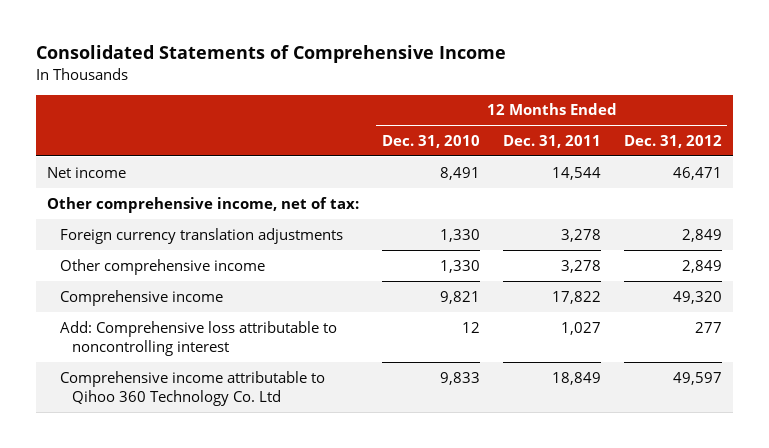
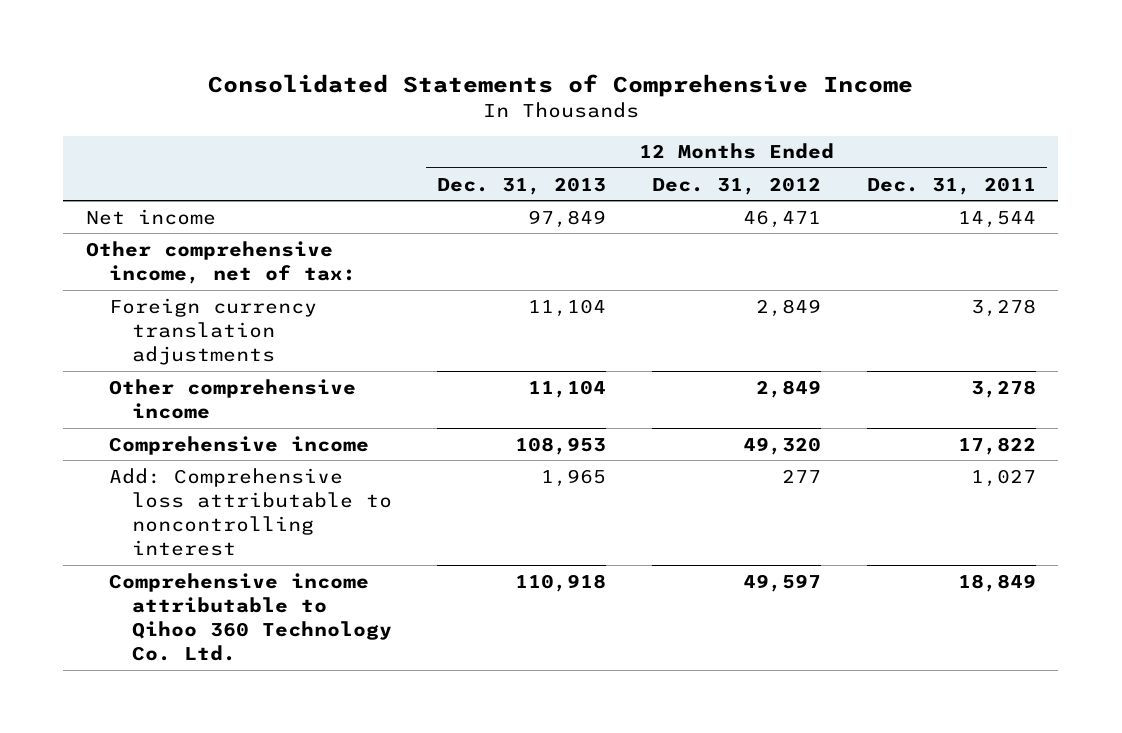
[382,134,481,148] Dec. 31, 2010 -> none
none -> [437,176,607,195] Dec. 31, 2013
[59,370,325,407] Comprehensive income attributable to Qihoo 360 Technology Co. Ltd -> [108,572,392,662] Comprehensive income attributable to Qihoo 360 Technology Co. Ltd.

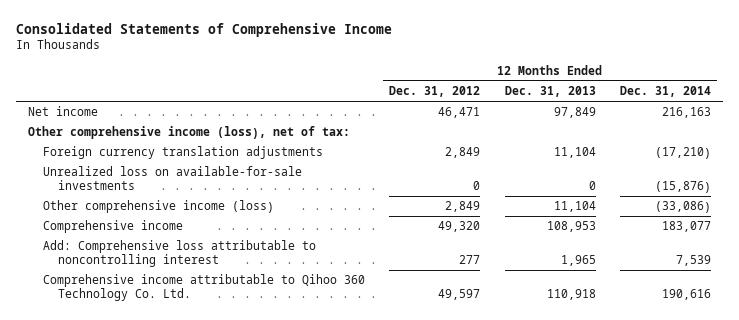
[866,176,1036,195] Dec. 31, 2011 -> none
none -> [619,86,711,98] Dec. 31, 2014
[85,240,356,284] Other comprehensive income, net of tax: -> [28,126,351,140] Other comprehensive income (loss), net of tax:
none -> [43,166,303,190] Unrealized loss on available-for-sale investments
[108,378,356,419] Other comprehensive income -> [43,200,275,214] Other comprehensive income (loss)

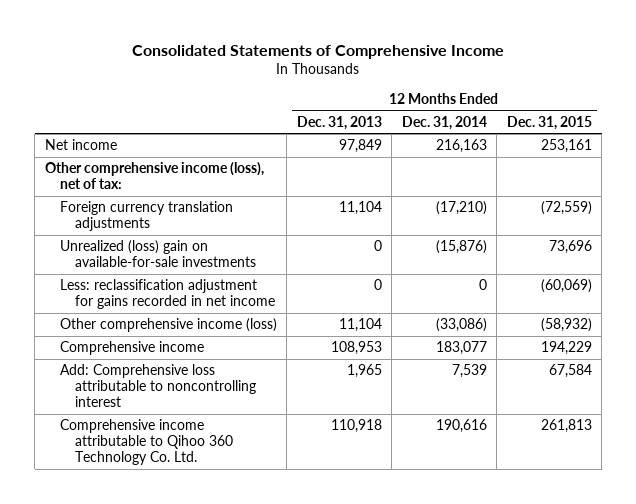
[389,86,481,98] Dec. 31, 2012 -> none
none -> [506,115,592,130] Dec. 31, 2015
[43,166,303,190] Unrealized loss on available-for-sale investments -> [59,240,257,268] Unrealized (loss) gain on available-for-sale investments
none -> [59,279,276,310] Less: reclassification adjustment for gains recorded in net income

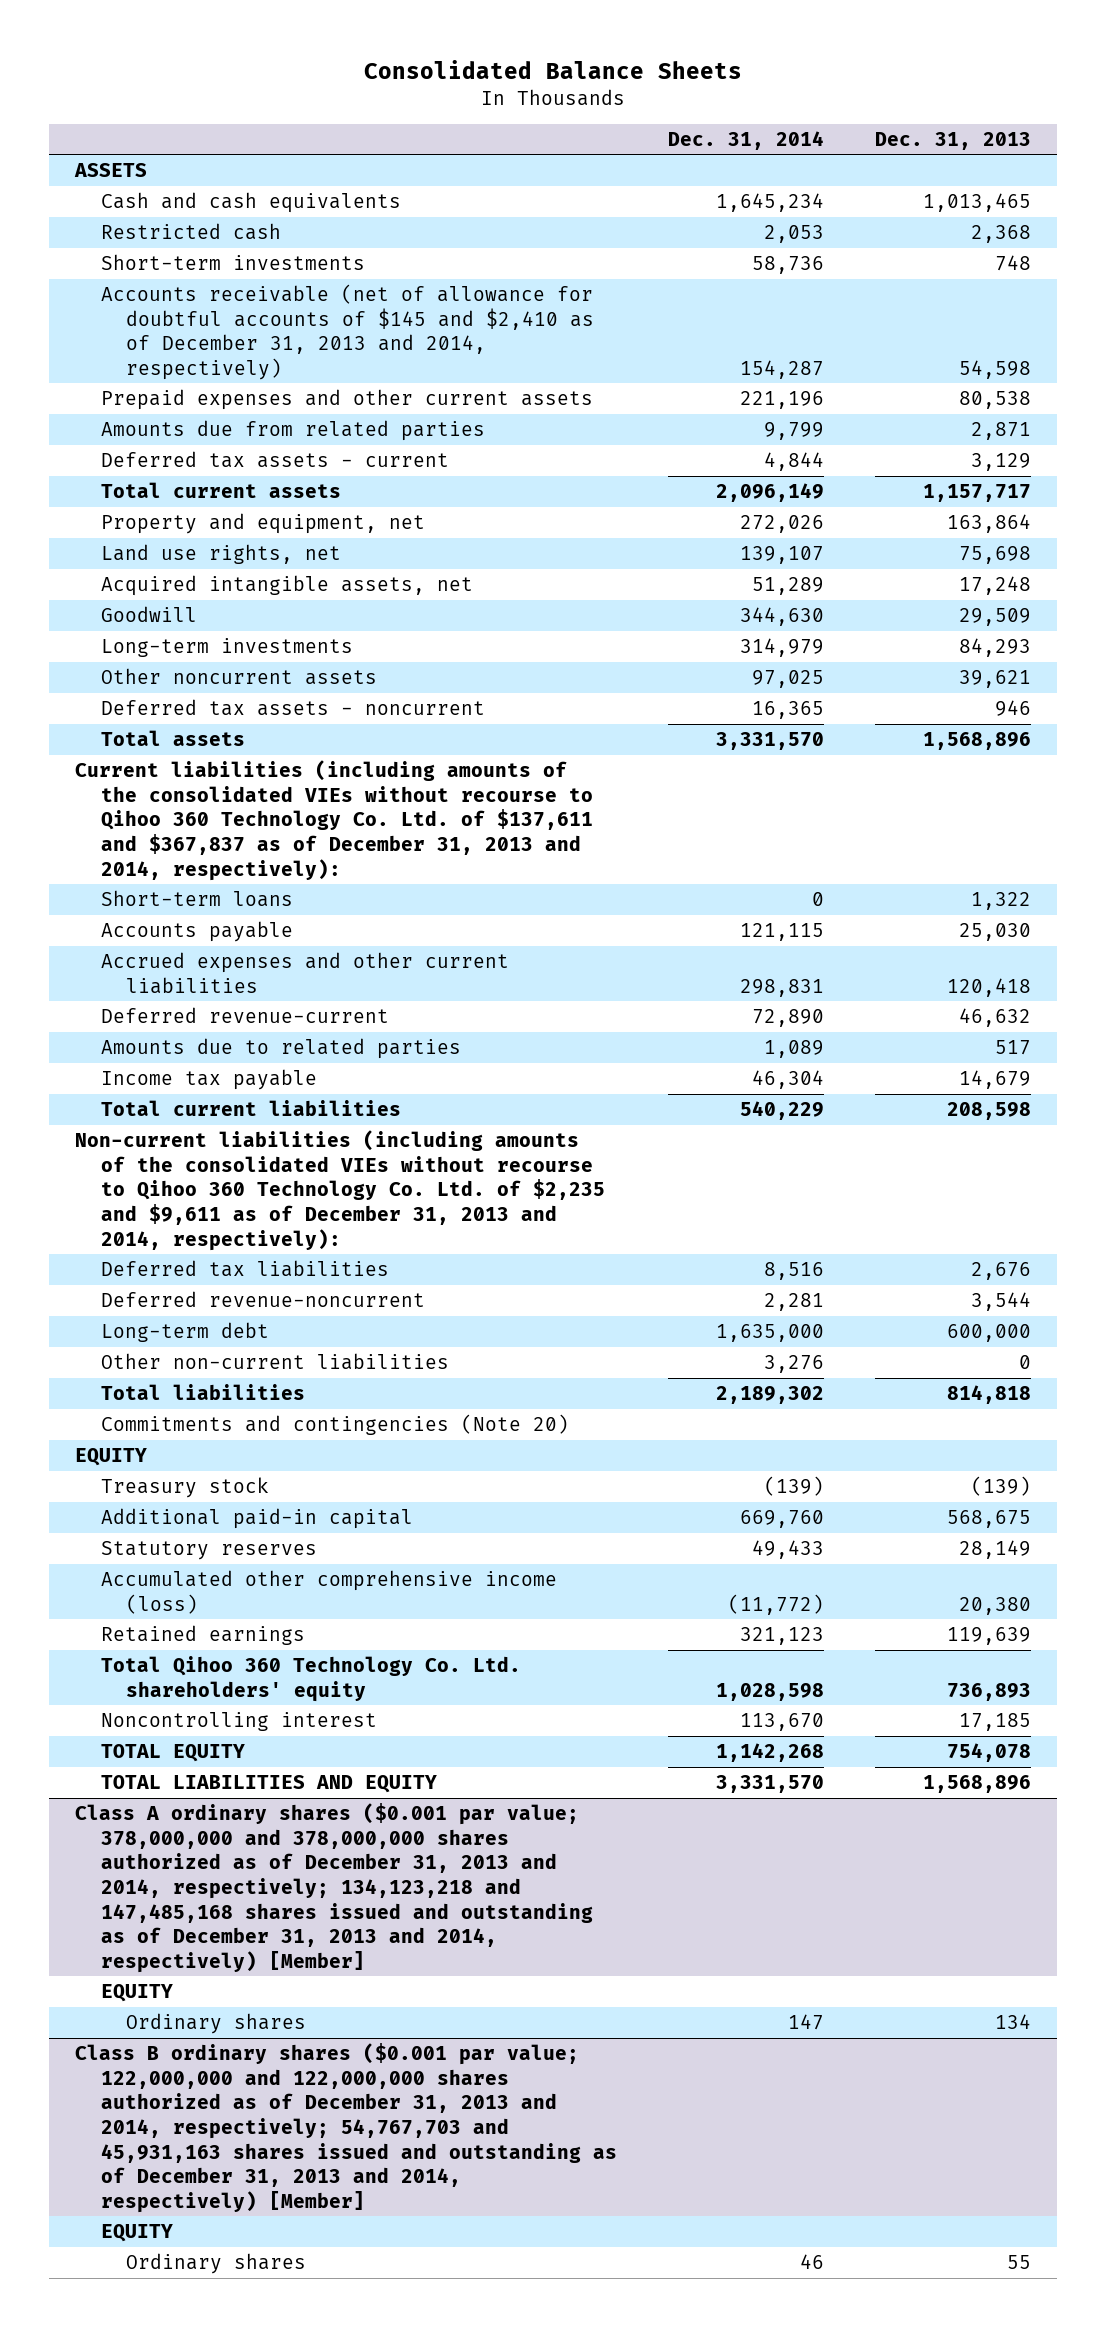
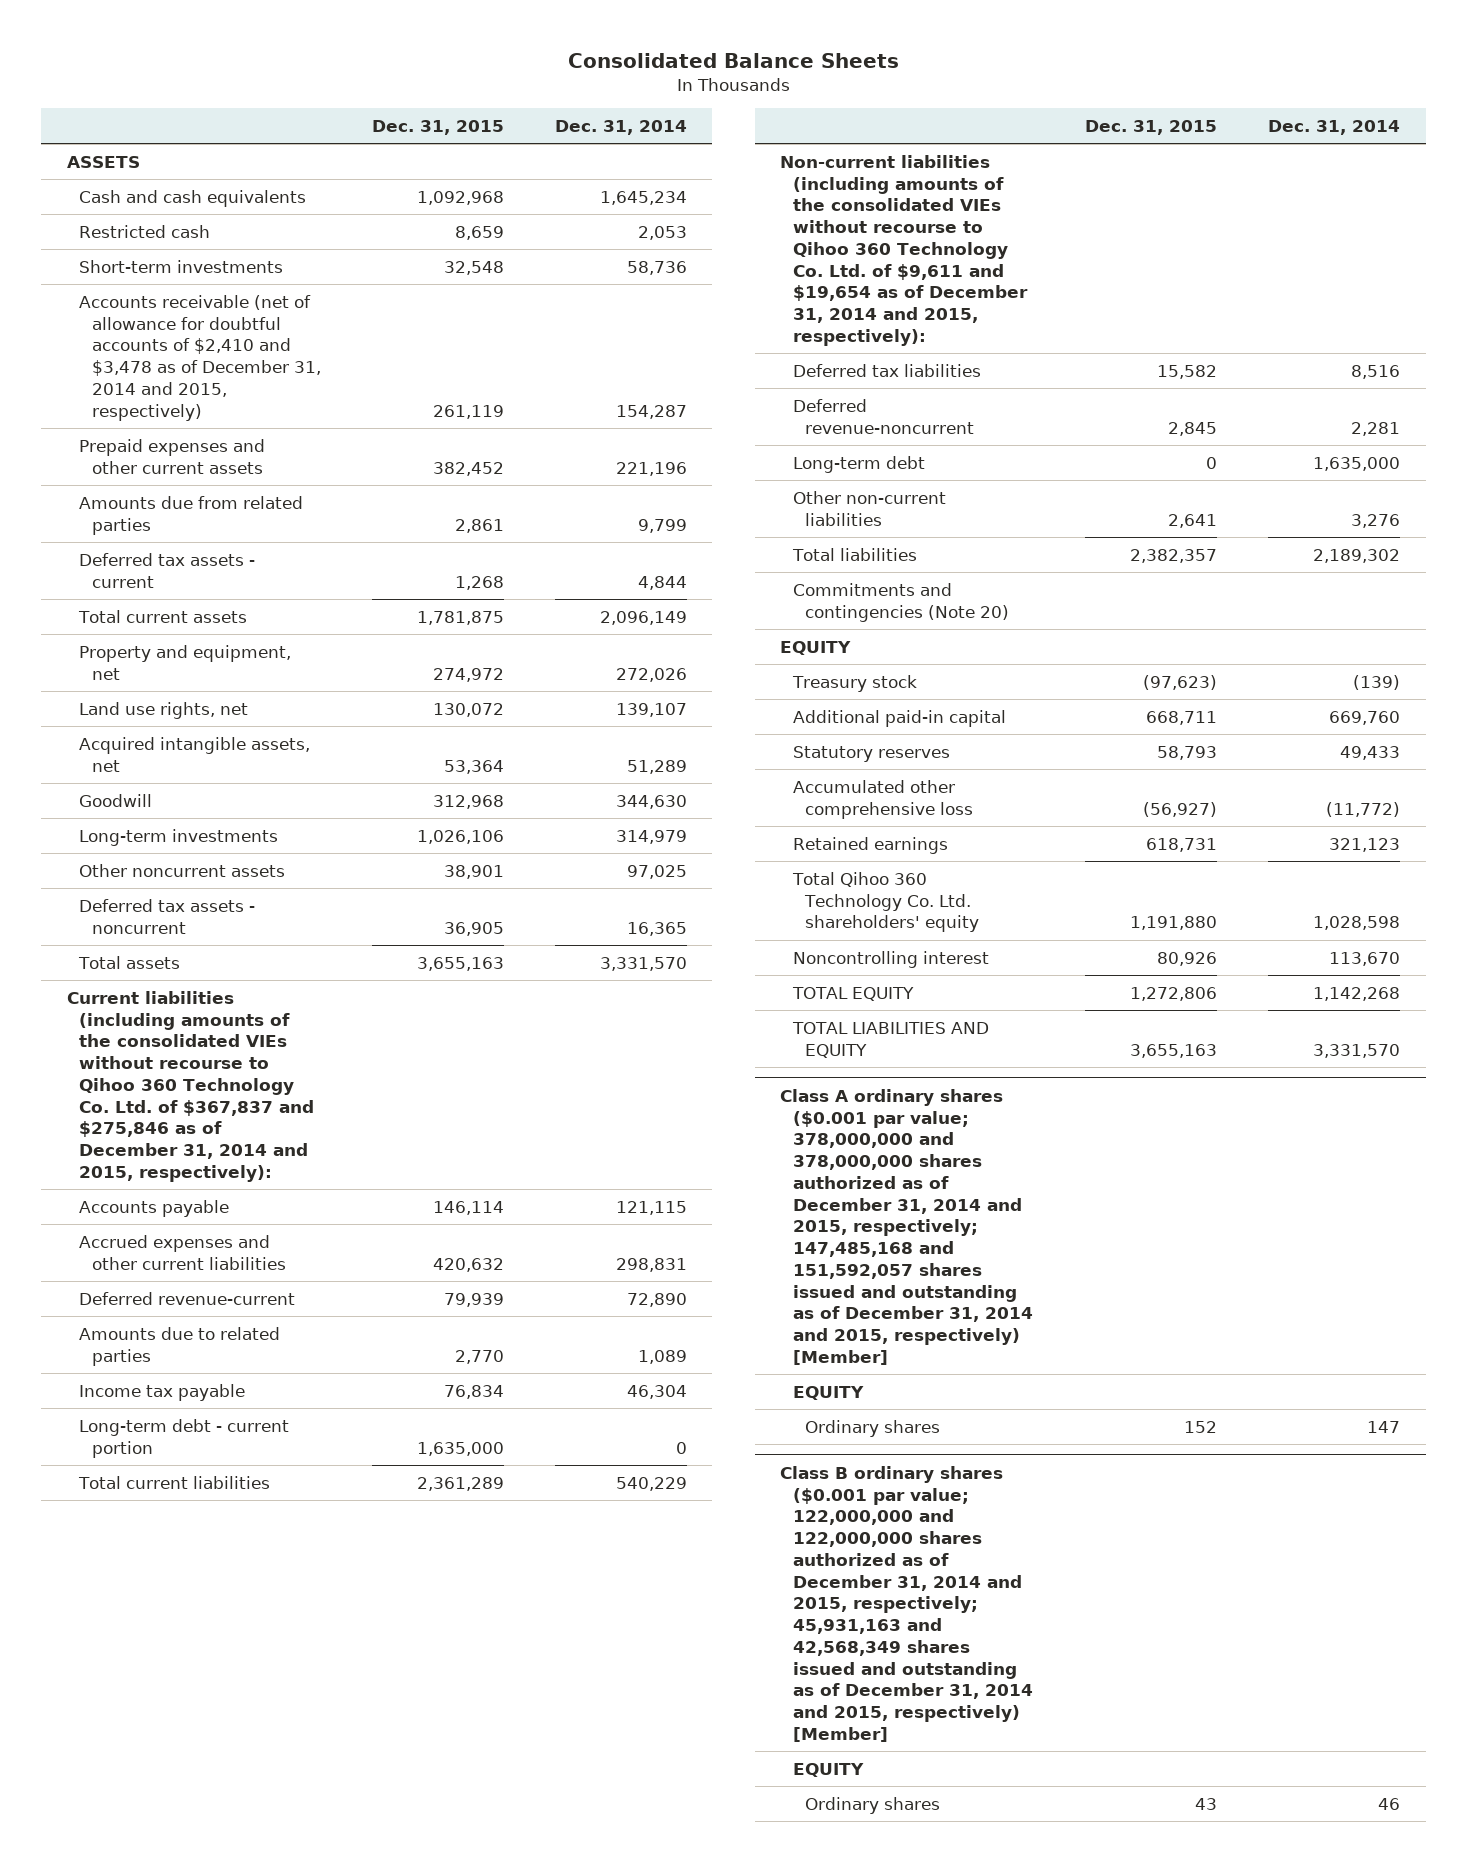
[875,131,1032,150] Dec. 31, 2013 -> none
none -> [371,119,504,135] Dec. 31, 2015
[100,283,595,380] Accounts receivable (net of allowance for doubtful accounts of $145 and $2,410 as of December 31, 2013 and 2014, respectively) -> [79,294,321,421] Accounts receivable (net of allowance for doubtful accounts of $2,410 and $3,478 as of December 31, 2014 and 2015, respectively)
[100,889,293,907] Short-term loans -> none
[74,759,593,881] Current liabilities (including amounts of the consolidated VIEs without recourse to Qihoo 360 Technology Co. Ltd. of $137,611 and $367,837 as of December 31, 2013 and 2014, respectively): -> [66,990,315,1182] Current liabilities (including amounts of the consolidated VIEs without recourse to Qihoo 360 Technology Co. Ltd. of $367,837 and $275,846 as of December 31, 2014 and 2015, respectively):
none -> [79,1418,290,1458] Long-term debt - current portion
[74,1129,605,1251] Non-current liabilities (including amounts of the consolidated VIEs without recourse to Qihoo 360 Technology Co. Ltd. of $2,235 and $9,611 as of December 31, 2013 and 2014, respectively): -> [780,154,1028,346] Non-current liabilities (including amounts of the consolidated VIEs without recourse to Qihoo 360 Technology Co. Ltd. of $9,611 and $19,654 as of December 31, 2014 and 2015, respectively):
[100,1569,557,1614] Accumulated other comprehensive income (loss) -> [792,779,974,819] Accumulated other comprehensive loss
[74,1802,593,1973] Class A ordinary shares ($0.001 par value; 378,000,000 and 378,000,000 shares authorized as of December 31, 2013 and 2014, respectively; 134,123,218 and 147,485,168 shares issued and outstanding as of December 31, 2013 and 2014, respectively) [Member] -> [780,1088,1033,1365] Class A ordinary shares ($0.001 par value; 378,000,000 and 378,000,000 shares authorized as of December 31, 2014 and 2015, respectively; 147,485,168 and 151,592,057 shares issued and outstanding as of December 31, 2014 and 2015, respectively) [Member]
[74,2042,617,2213] Class B ordinary shares ($0.001 par value; 122,000,000 and 122,000,000 shares authorized as of December 31, 2013 and 2014, respectively; 54,767,703 and 45,931,163 shares issued and outstanding as of December 31, 2013 and 2014, respectively) [Member] -> [780,1465,1033,1742] Class B ordinary shares ($0.001 par value; 122,000,000 and 122,000,000 shares authorized as of December 31, 2014 and 2015, respectively; 45,931,163 and 42,568,349 shares issued and outstanding as of December 31, 2014 and 2015, respectively) [Member]

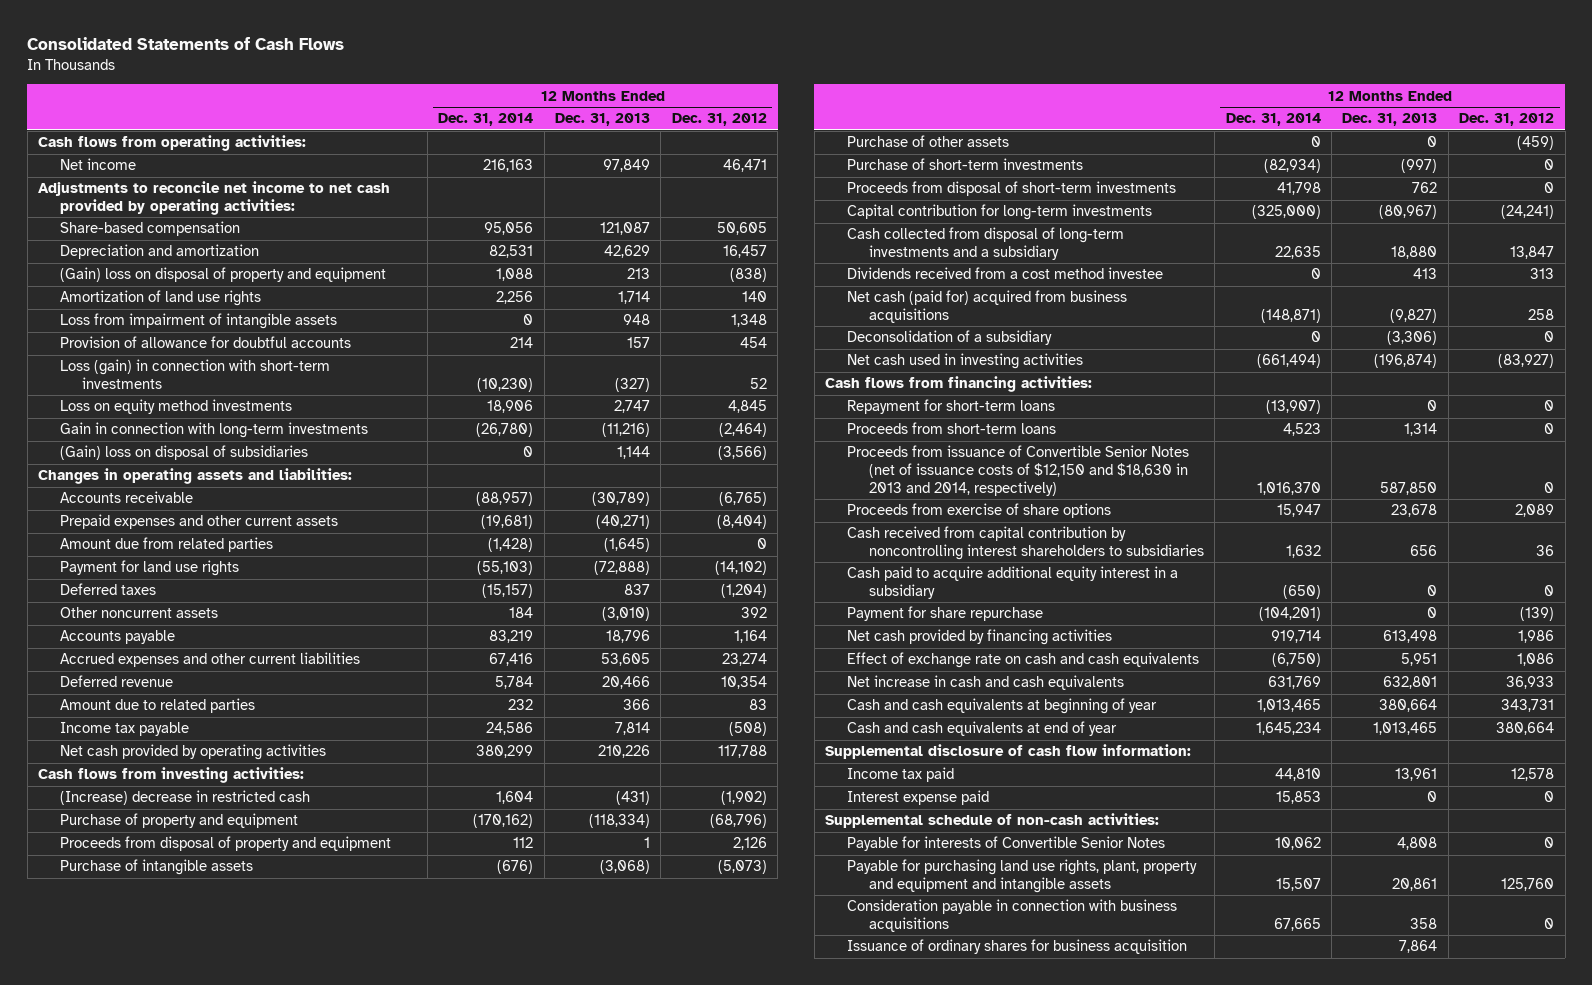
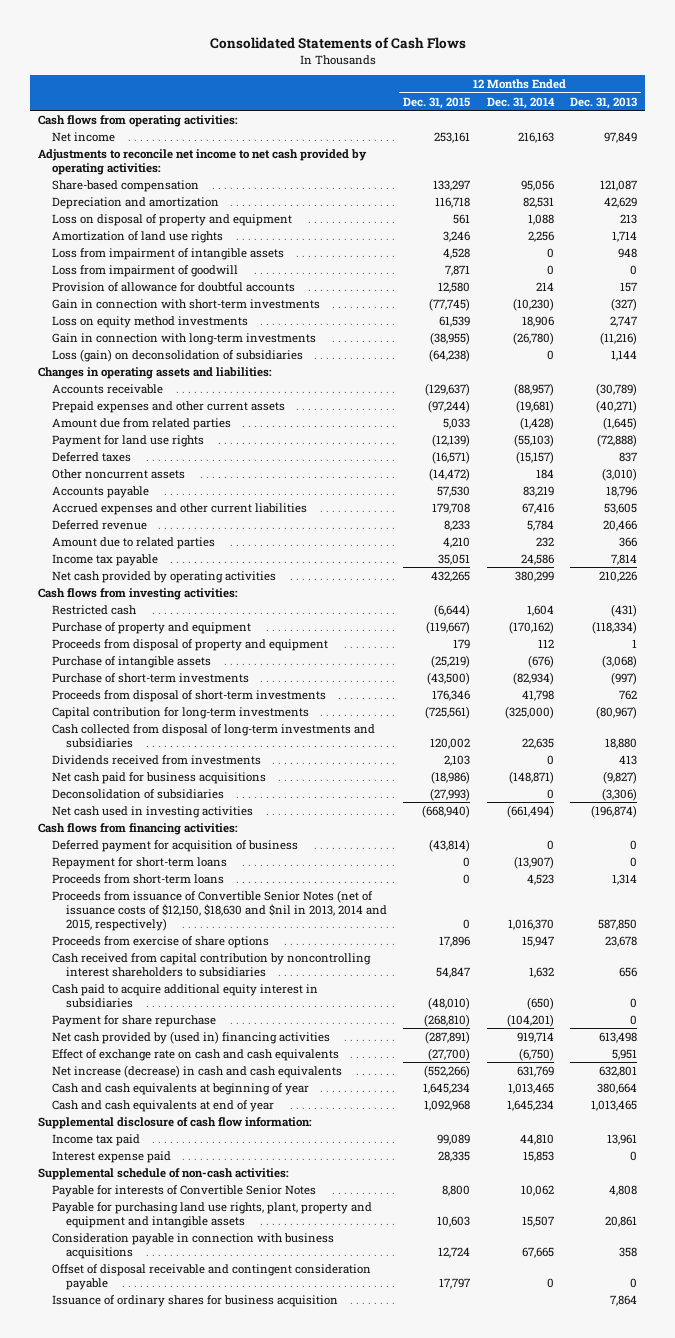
[671,113,767,127] Dec. 31, 2012 -> none
none -> [403,96,471,109] Dec. 31, 2015
[59,267,386,283] (Gain) loss on disposal of property and equipment -> [52,213,293,226] Loss on disposal of property and equipment
none -> [52,264,239,277] Loss from impairment of goodwill
[59,359,330,389] Loss (gain) in connection with short-term investments -> [52,298,321,309] Gain in connection with short-term investments
[59,445,308,461] (Gain) loss on disposal of subsidiaries -> [52,348,304,362] Loss (gain) on deconsolidation of subsidiaries
[59,790,310,806] (Increase) decrease in restricted cash -> [52,604,138,615] Restricted cash
[847,135,1010,148] Purchase of other assets -> none
[847,227,1125,260] Cash collected from disposal of long-term investments and a subsidiary -> [52,723,376,748] Cash collected from disposal of long-term investments and subsidiaries
[847,267,1164,280] Dividends received from a cost method investee -> [52,754,262,765] Dividends received from investments
[847,290,1128,323] Net cash (paid for) acquired from business acquisitions -> [52,771,267,784] Net cash paid for business acquisitions
[847,330,1053,346] Deconsolidation of a subsidiary -> [52,788,225,799] Deconsolidation of subsidiaries
none -> [52,839,299,852] Deferred payment for acquisition of business
[847,445,1190,496] Proceeds from issuance of Convertible Senior Notes (net of issuance costs of $12,150 and $18,630 in 2013 and 2014, respectively) -> [52,889,388,931] Proceeds from issuance of Convertible Senior Notes (net of issuance costs of $12,150, $18,630 and $nil in 2013, 2014 and 2015, respectively)
[847,566,1179,599] Cash paid to acquire additional equity interest in a subsidiary -> [52,983,319,1008] Cash paid to acquire additional equity interest in subsidiaries
[847,629,1113,646] Net cash provided by financing activities -> [52,1030,331,1044] Net cash provided by (used in) financing activities
[847,675,1125,691] Net increase in cash and cash equivalents -> [52,1064,343,1078] Net increase (decrease) in cash and cash equivalents
none -> [52,1263,372,1290] Offset of disposal receivable and contingent consideration payable

